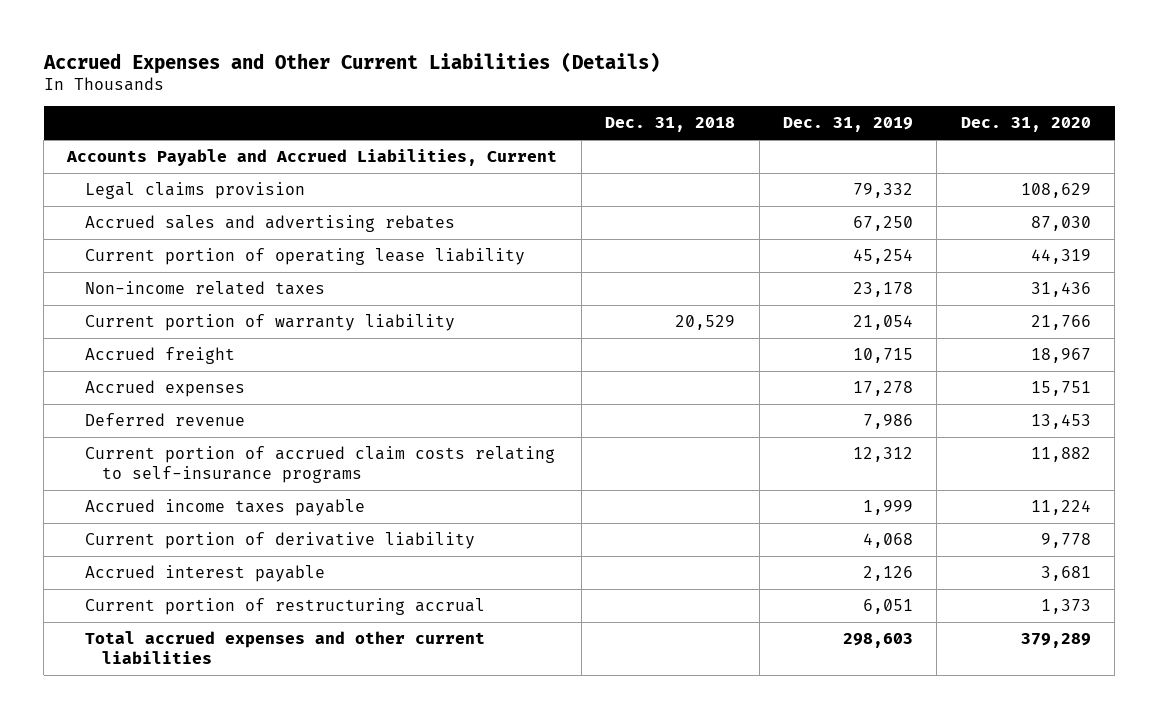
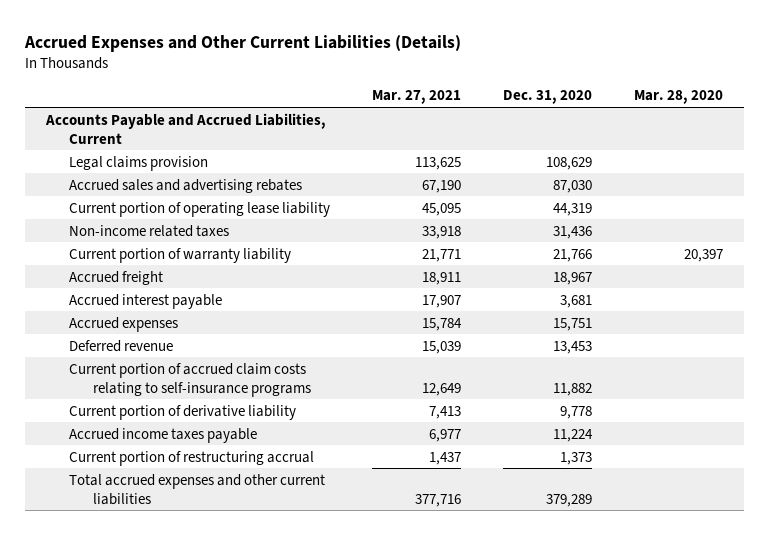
[605,117,736,133] Dec. 31, 2018 -> none
[782,117,913,133] Dec. 31, 2019 -> none
none -> [372,90,462,105] Mar. 27, 2021
none -> [634,90,724,105] Mar. 28, 2020
[84,564,325,582] Accrued interest payable -> [69,293,223,309] Accrued interest payable
[84,498,365,516] Accrued income taxes payable -> [69,427,258,443] Accrued income taxes payable

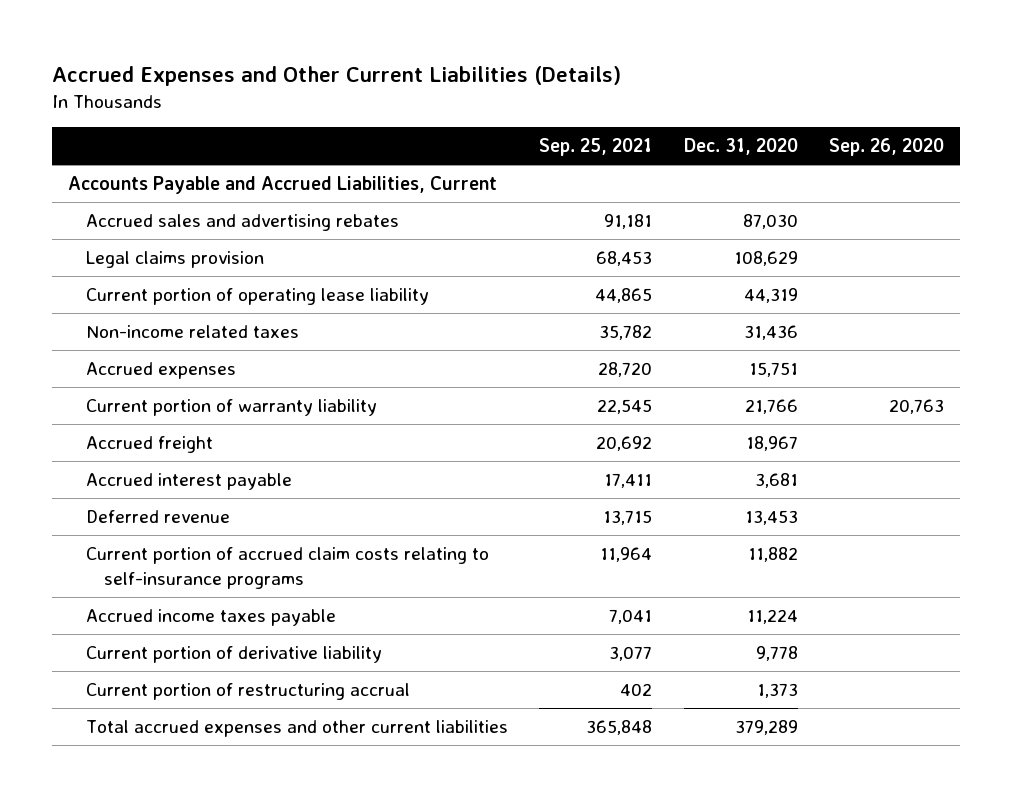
[372,90,462,105] Mar. 27, 2021 -> none
[634,90,724,105] Mar. 28, 2020 -> none
none -> [539,137,653,156] Sep. 25, 2021
none -> [829,137,945,156] Sep. 26, 2020
[69,155,209,171] Legal claims provision -> [85,251,264,269] Legal claims provision
[69,316,179,332] Accrued expenses -> [85,362,236,380] Accrued expenses
[69,404,297,420] Current portion of derivative liability -> [85,646,382,664] Current portion of derivative liability

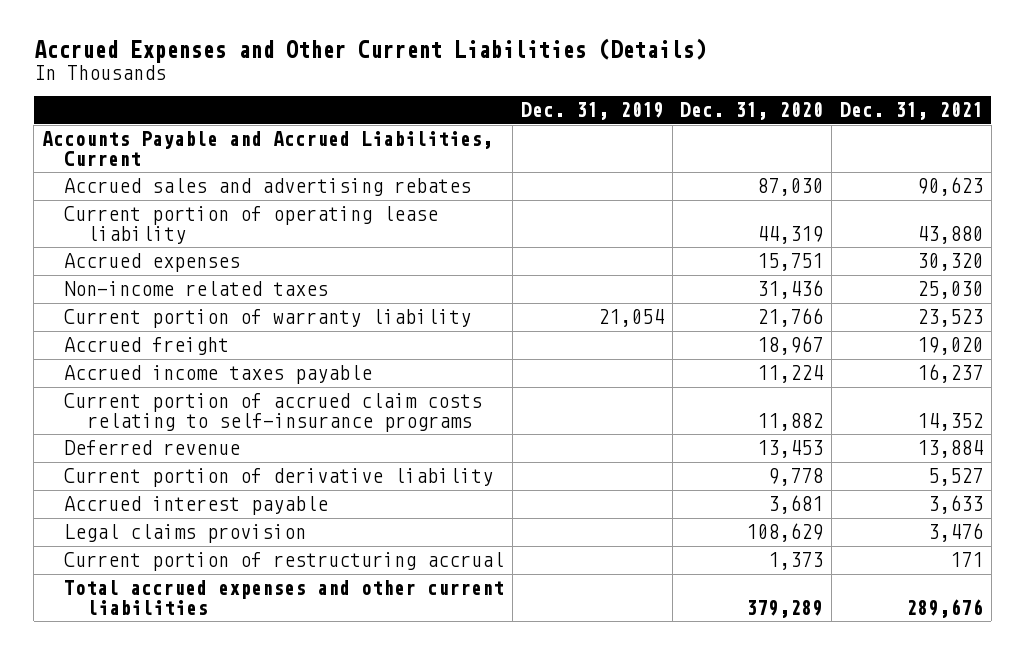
[539,137,653,156] Sep. 25, 2021 -> none
[829,137,945,156] Sep. 26, 2020 -> none
none -> [520,102,664,121] Dec. 31, 2019
none -> [839,102,983,121] Dec. 31, 2021
[85,325,299,339] Non-income related taxes -> [64,281,329,297] Non-income related taxes
[85,547,489,589] Current portion of accrued claim costs relating to self-insurance programs -> [64,393,483,432] Current portion of accrued claim costs relating to self-insurance programs
[85,510,230,524] Deferred revenue -> [64,440,241,456] Deferred revenue
[85,473,292,491] Accrued interest payable -> [64,496,329,516] Accrued interest payable
[85,251,264,269] Legal claims provision -> [64,524,307,544] Legal claims provision

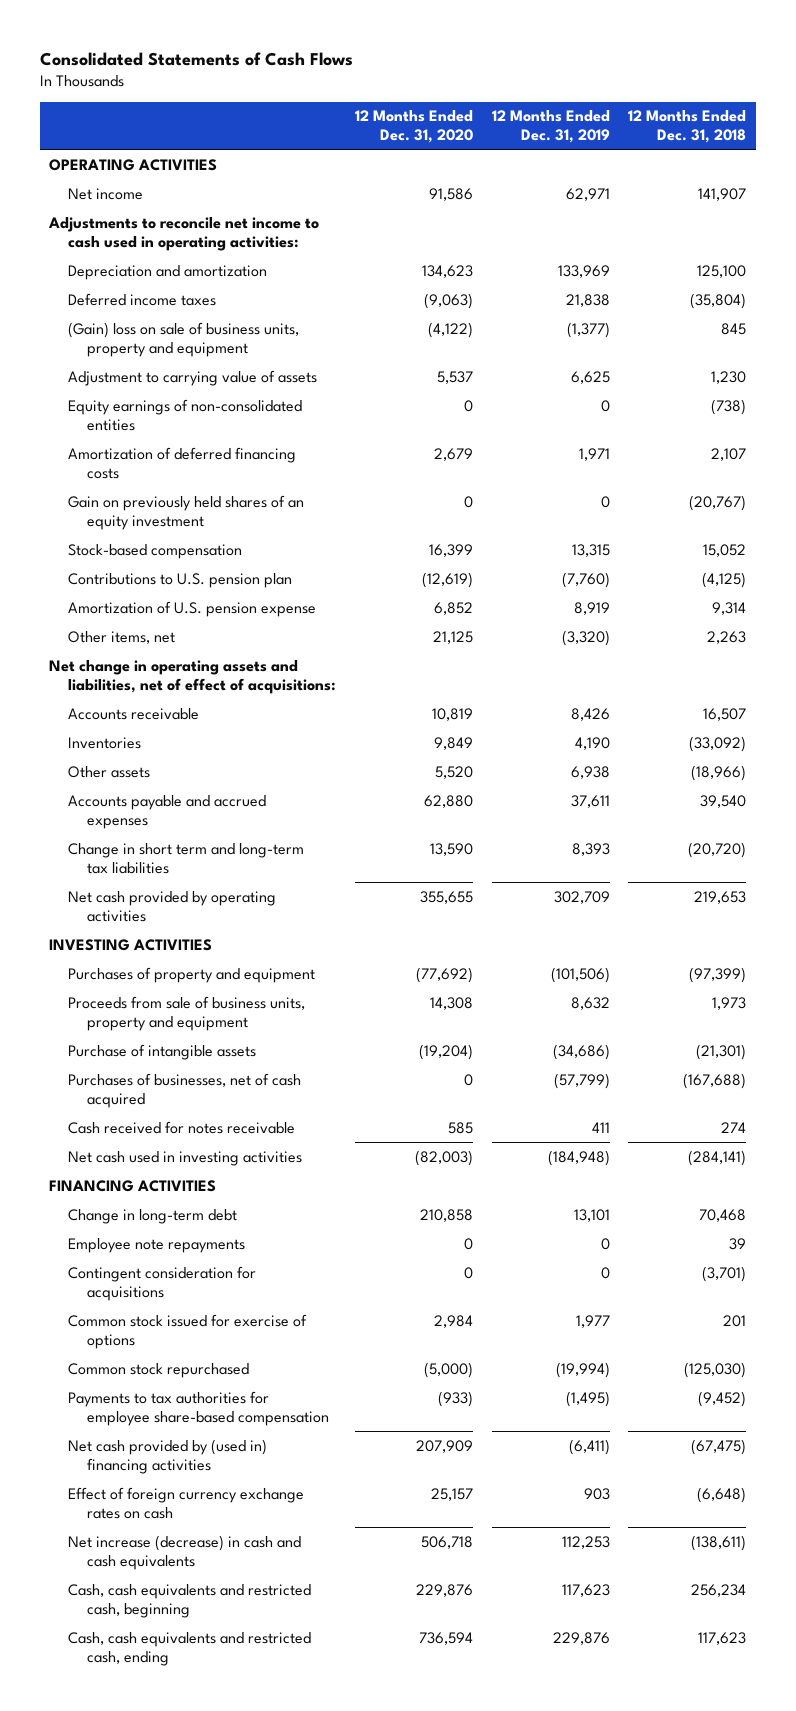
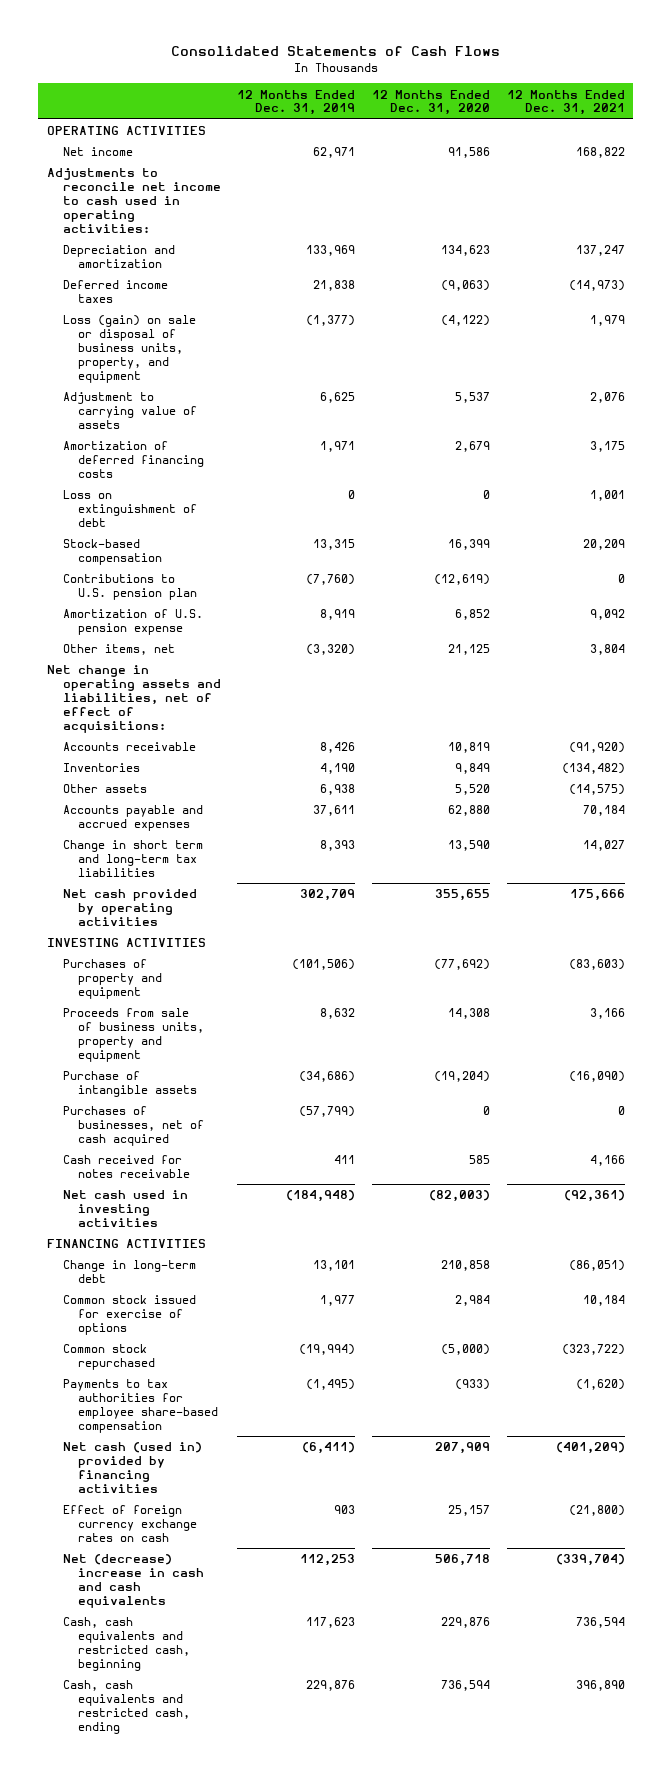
[628,110,747,144] 12 Months Ended Dec. 31, 2018 -> none
none -> [506,89,625,116] 12 Months Ended Dec. 31, 2021
[68,321,300,357] (Gain) loss on sale of business units, property and equipment -> [62,315,196,383] Loss (gain) on sale or disposal of business units, property, and equipment
[68,398,303,431] Equity earnings of non-consolidated entities -> none
[68,494,305,530] Gain on previously held shares of an equity investment -> none
none -> [62,490,198,527] Loss on extinguishment of debt
[68,1237,246,1253] Employee note repayments -> none
[68,1265,257,1301] Contingent consideration for acquisitions -> none
[68,1438,268,1474] Net cash provided by (used in) financing activities -> [62,1442,202,1493] Net cash (used in) provided by financing activities
[68,1534,302,1570] Net increase (decrease) in cash and cash equivalents -> [62,1554,205,1608] Net (decrease) increase in cash and cash equivalents

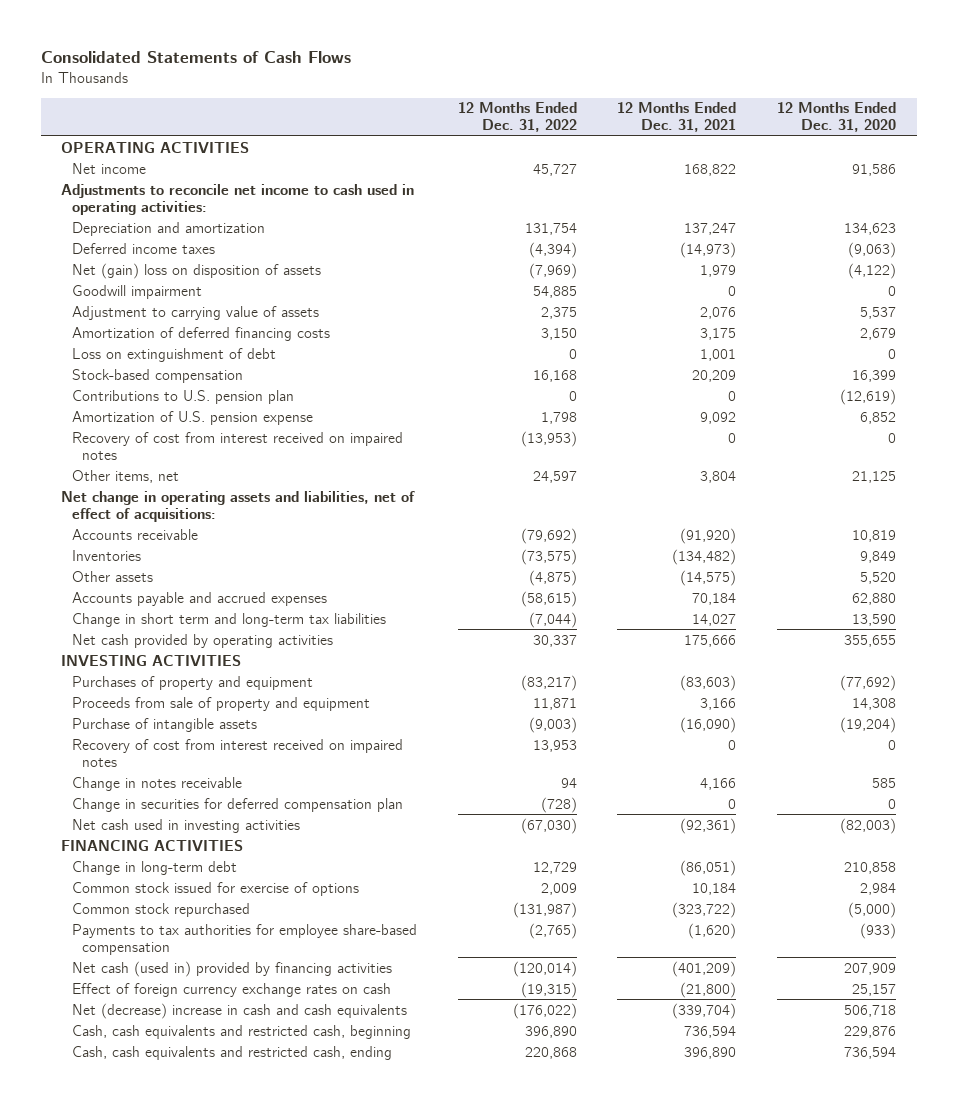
[237,89,356,116] 12 Months Ended Dec. 31, 2019 -> none
none -> [457,102,577,133] 12 Months Ended Dec. 31, 2022
[62,315,196,383] Loss (gain) on sale or disposal of business units, property, and equipment -> [71,262,321,279] Net (gain) loss on disposition of assets
none -> [71,284,202,299] Goodwill impairment
none -> [71,431,403,460] Recovery of cost from interest received on impaired notes
[62,1008,205,1062] Proceeds from sale of business units, property and equipment -> [71,696,370,711] Proceeds from sale of property and equipment
[62,1106,205,1146] Purchases of businesses, net of cash acquired -> none
none -> [71,738,403,767] Recovery of cost from interest received on impaired notes
[62,1155,191,1178] Cash received for notes receivable -> [71,776,242,791] Change in notes receivable
none -> [71,797,403,812] Change in securities for deferred compensation plan

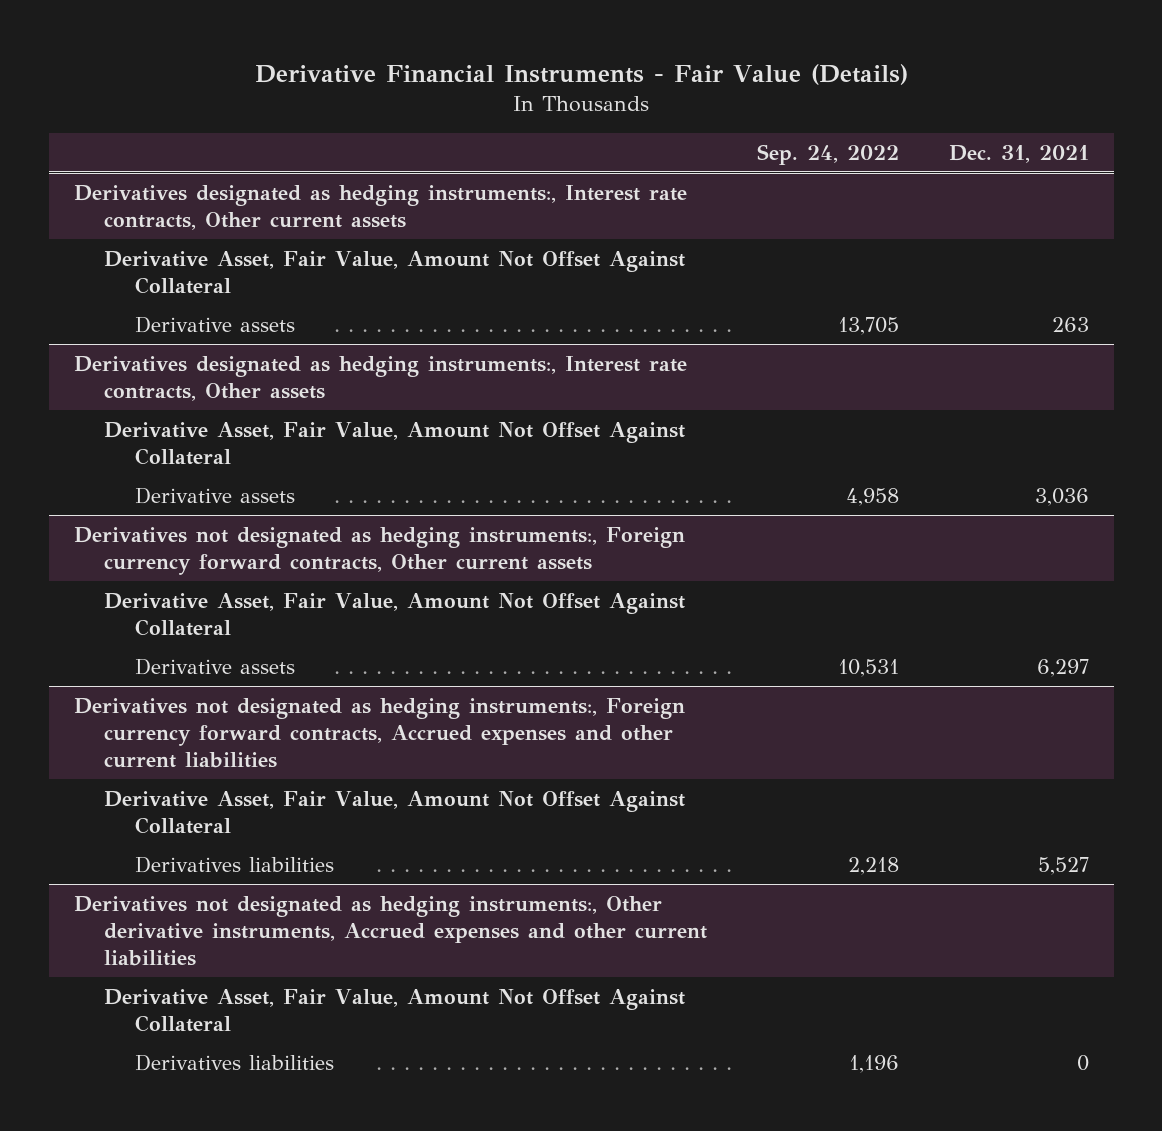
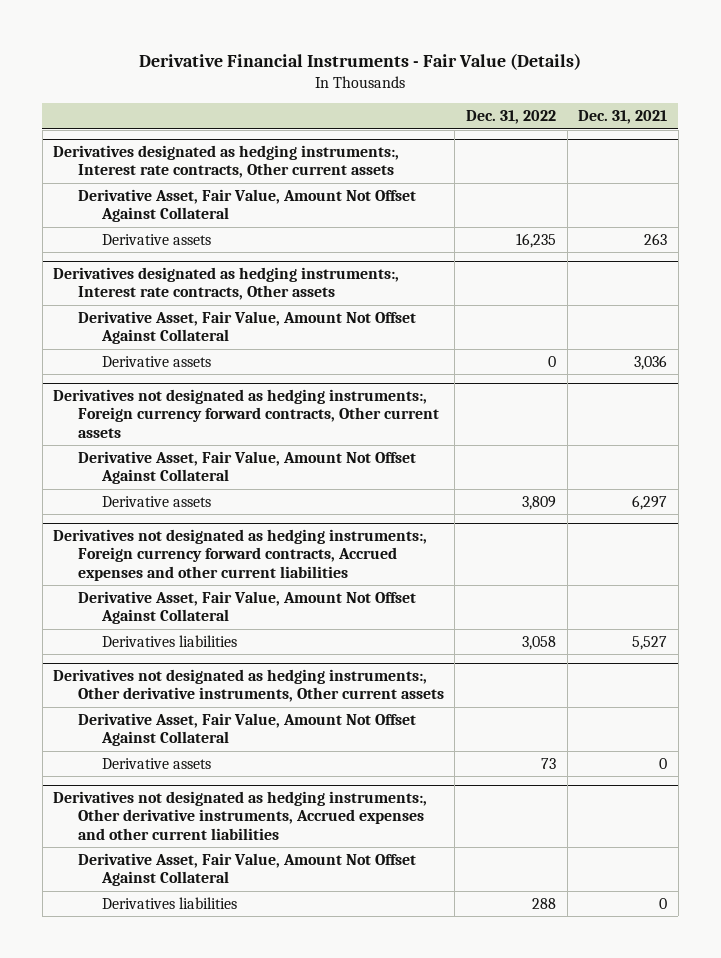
[756,143,899,165] Sep. 24, 2022 -> none
none -> [466,110,557,125] Dec. 31, 2022
none -> [53,669,444,703] Derivatives not designated as hedging instruments:, Other derivative instruments, Other current assets
none -> [77,712,416,747] Derivative Asset, Fair Value, Amount Not Offset Against Collateral
none -> [102,757,212,769] Derivative assets

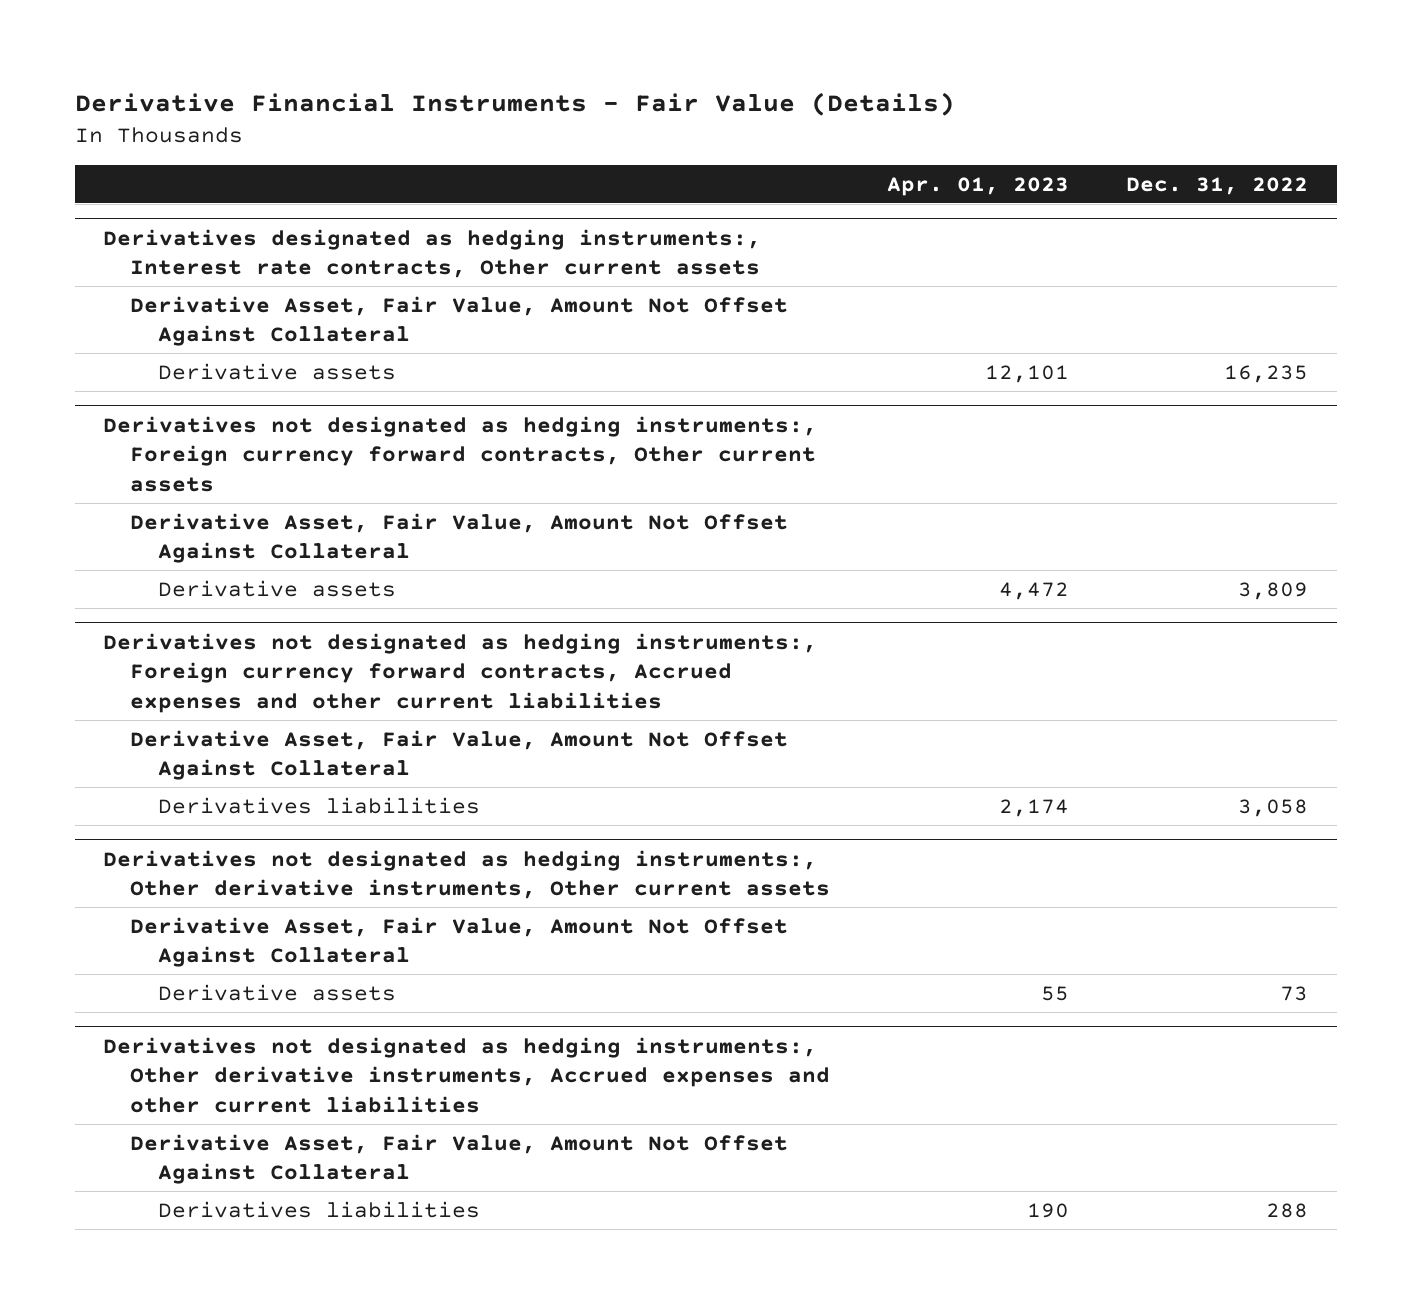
[578,110,668,125] Dec. 31, 2021 -> none
none -> [887,176,1070,196] Apr. 01, 2023
[53,267,400,301] Derivatives designated as hedging instruments:, Interest rate contracts, Other assets -> none
[77,310,416,345] Derivative Asset, Fair Value, Amount Not Offset Against Collateral -> none
[102,355,212,367] Derivative assets -> none

